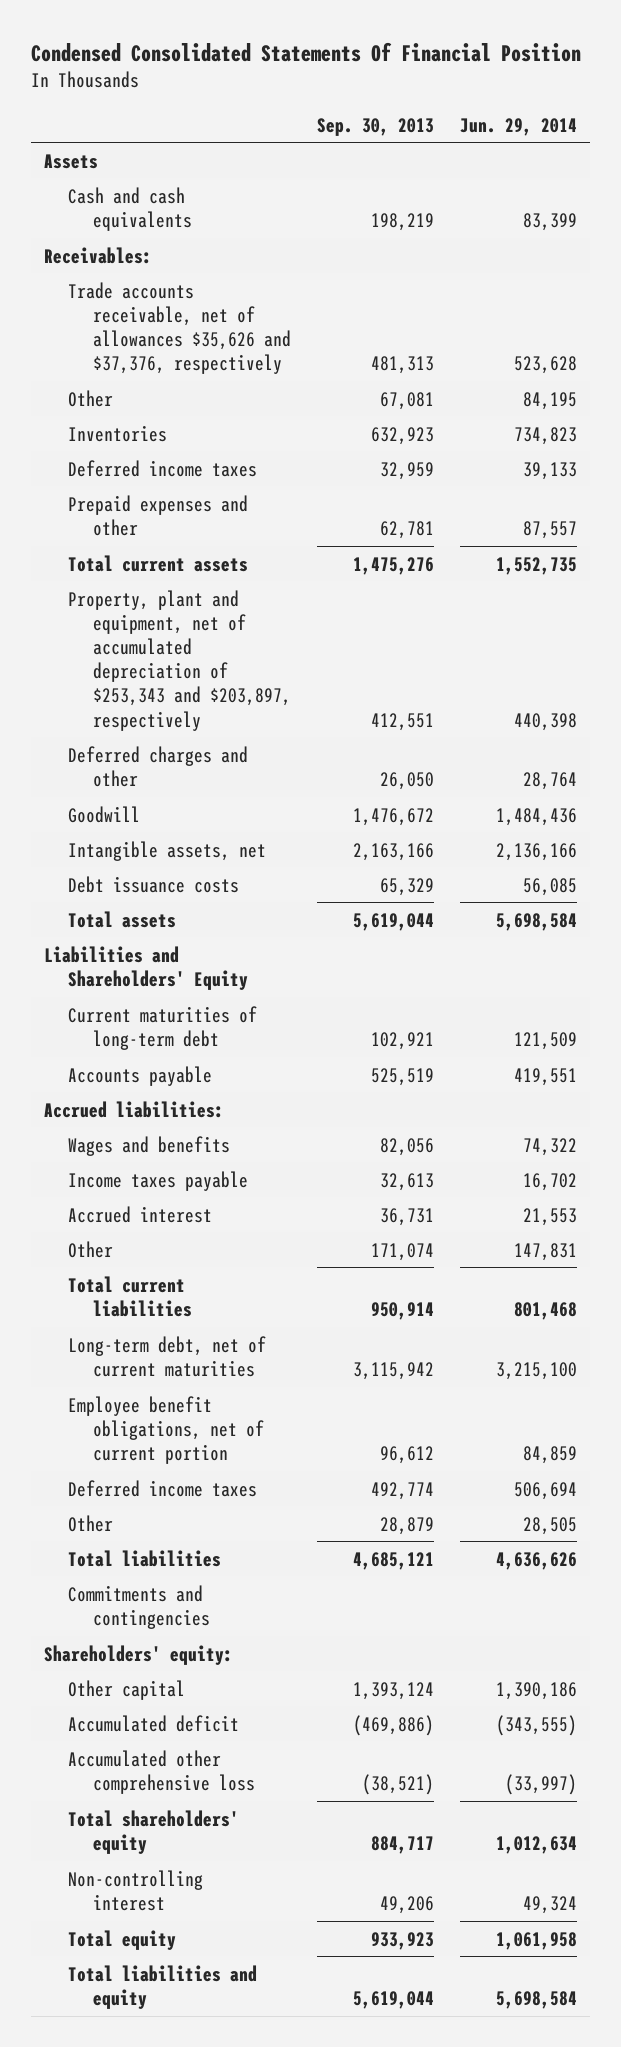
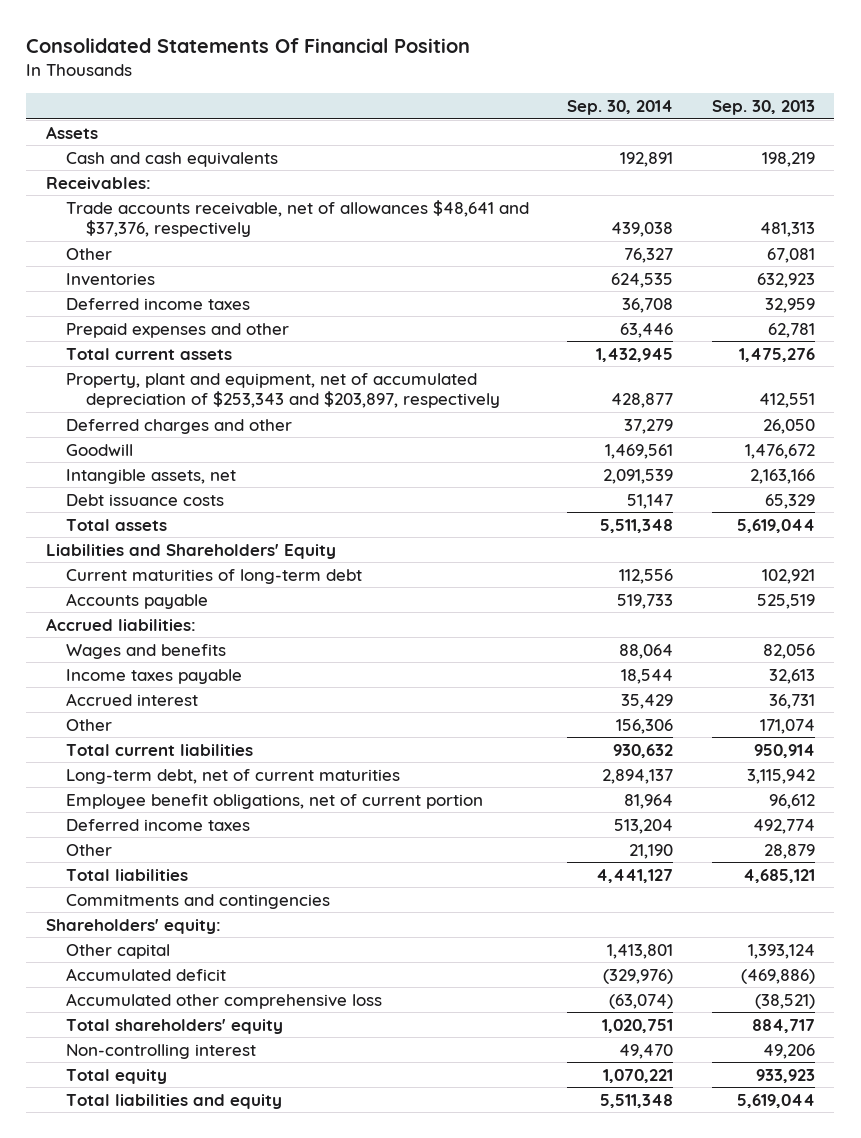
[30,42,581,63] Condensed Consolidated Statements Of Financial Position -> [26,37,471,53] Consolidated Statements Of Financial Position
[460,117,578,136] Jun. 29, 2014 -> none
none -> [567,100,674,116] Sep. 30, 2014
[68,281,291,375] Trade accounts receivable, net of allowances $35,626 and $37,376, respectively -> [65,199,529,238] Trade accounts receivable, net of allowances $48,641 and $37,376, respectively

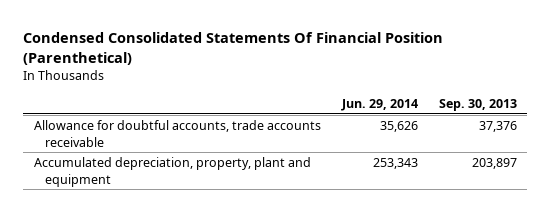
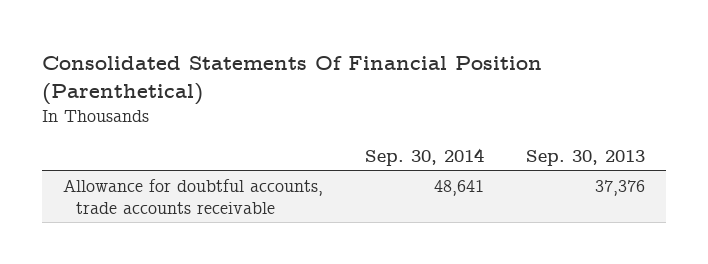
[23,31,444,65] Condensed Consolidated Statements Of Financial Position (Parenthetical) -> [41,55,542,105] Consolidated Statements Of Financial Position (Parenthetical)
[340,98,418,111] Jun. 29, 2014 -> none
none -> [364,147,484,166] Sep. 30, 2014
[33,157,311,187] Accumulated depreciation, property, plant and equipment -> none

